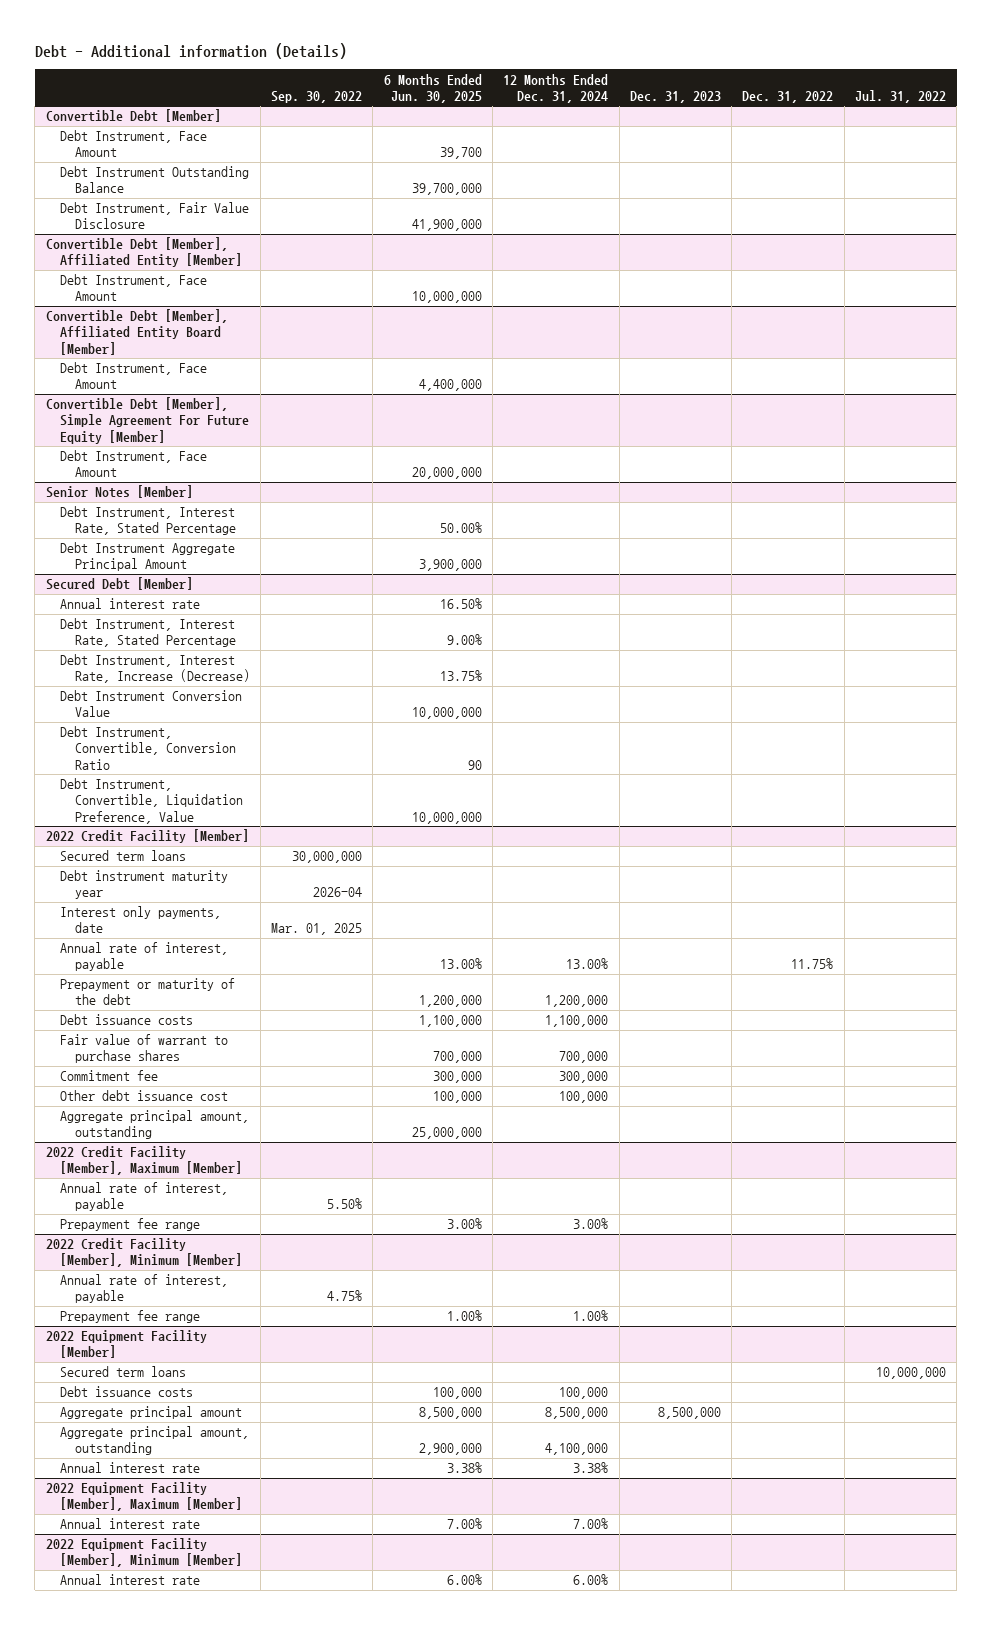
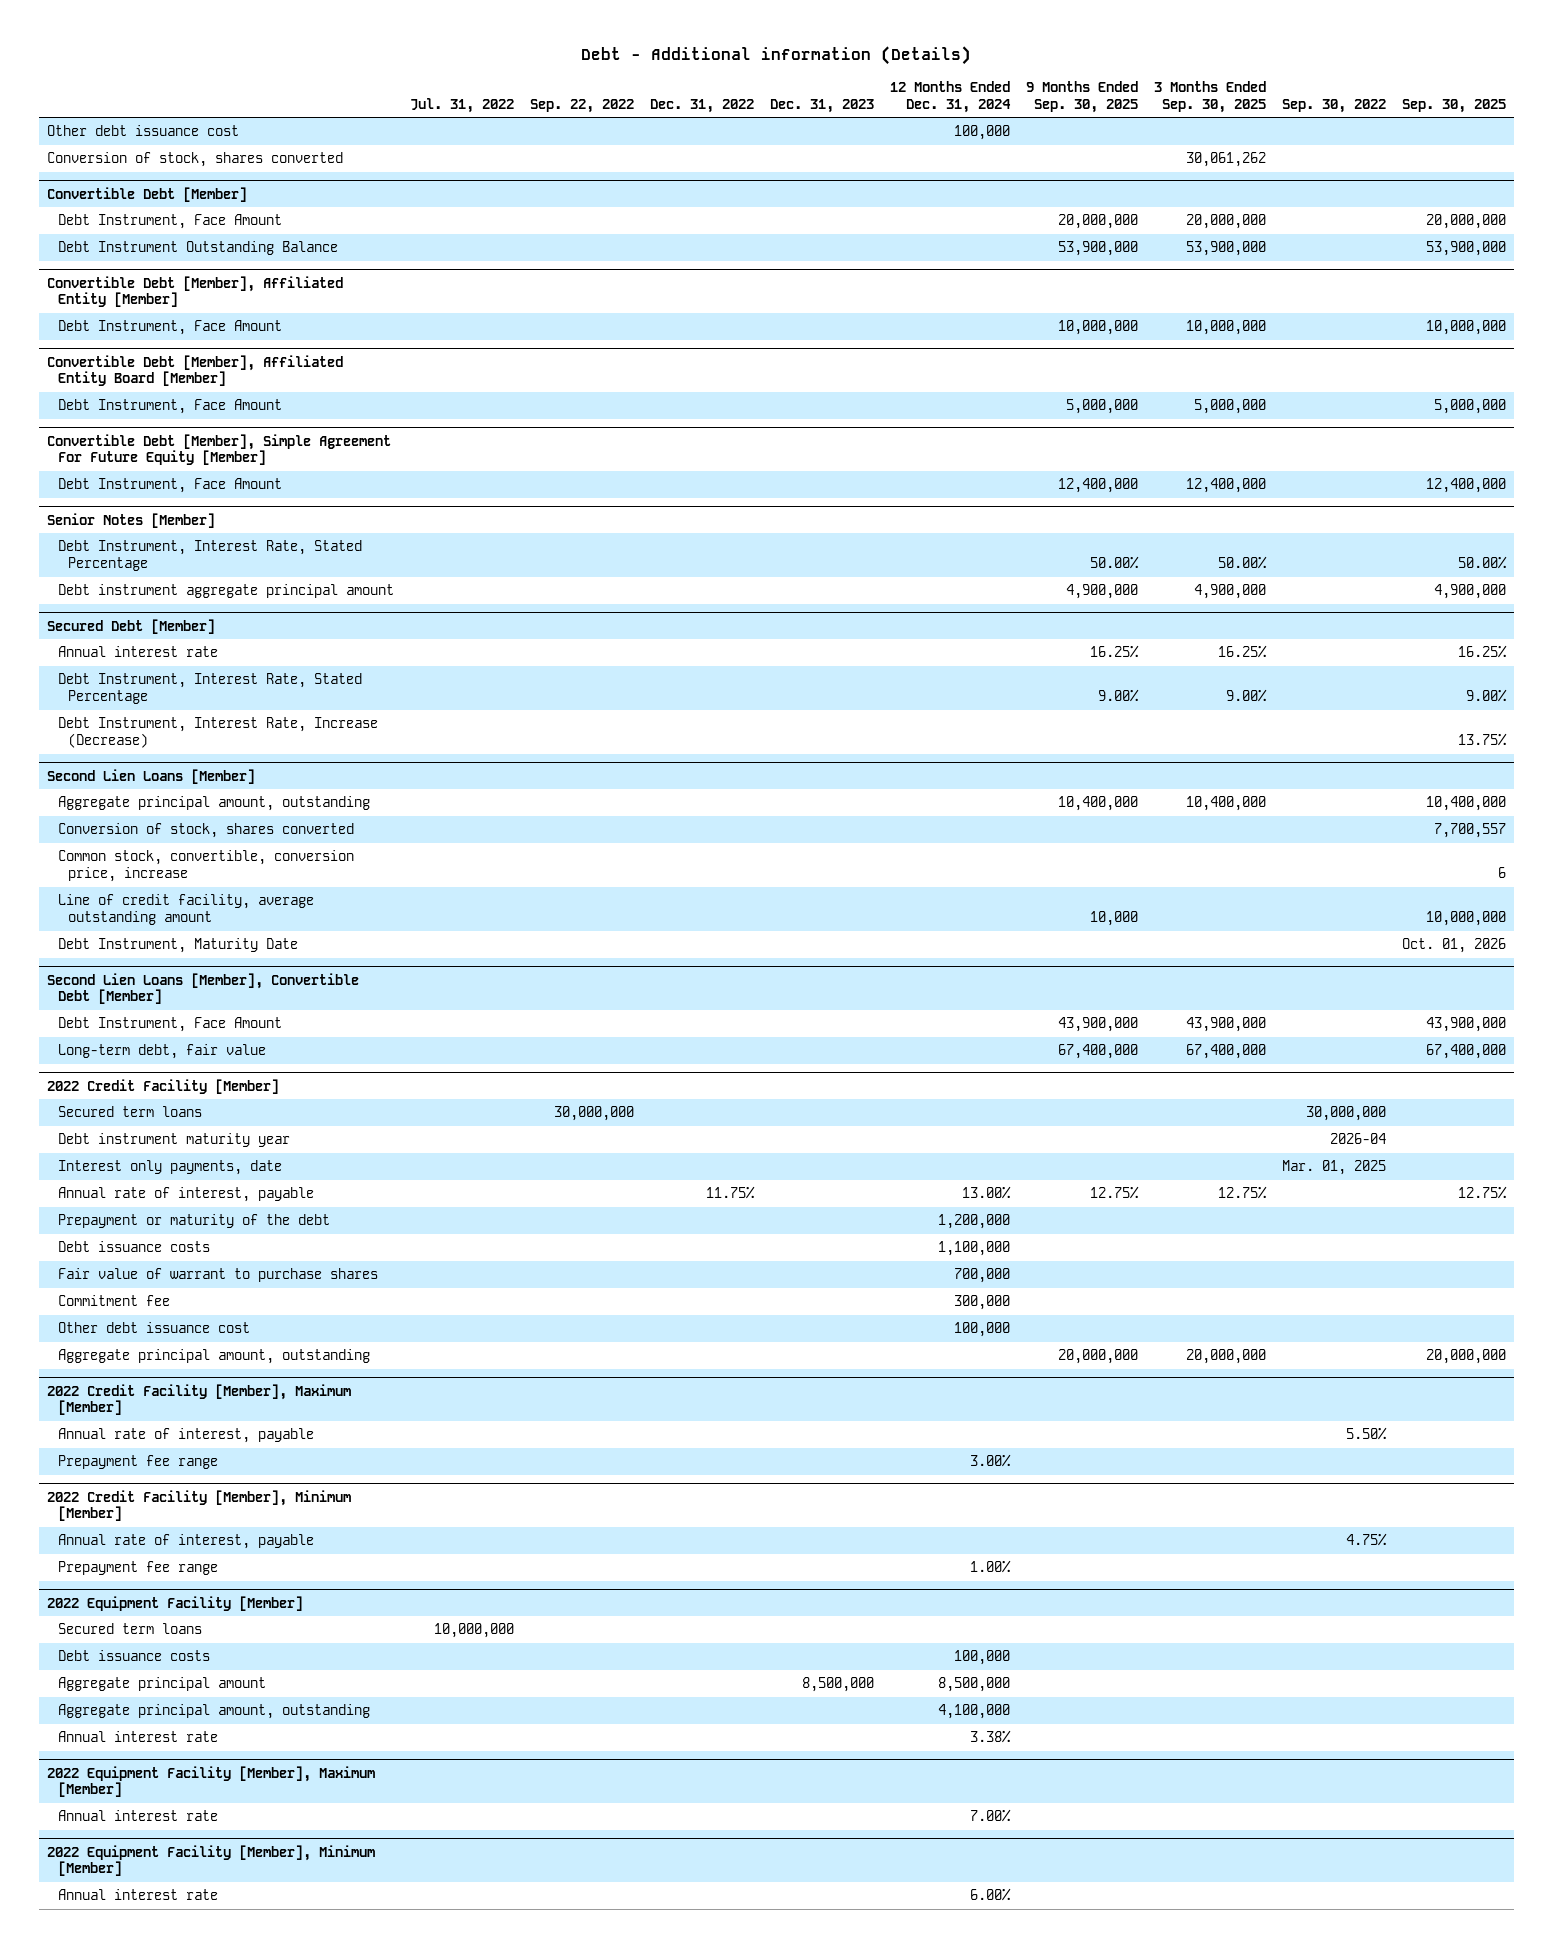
[383,73,482,103] 6 Months Ended Jun. 30, 2025 -> none
none -> [529,98,634,113] Sep. 22, 2022
none -> [1025,80,1138,113] 9 Months Ended Sep. 30, 2025
none -> [1154,80,1267,113] 3 Months Ended Sep. 30, 2025
none -> [1402,98,1507,113] Sep. 30, 2025
none -> [46,125,239,137] Other debt issuance cost
none -> [46,152,343,168] Conversion of stock, shares converted
[60,202,250,230] Debt Instrument, Fair Value Disclosure -> none
[60,542,236,572] Debt Instrument Aggregate Principal Amount -> [57,584,394,599] Debt instrument aggregate principal amount
[60,690,243,718] Debt Instrument Conversion Value -> none
[60,726,236,770] Debt Instrument, Convertible, Conversion Ratio -> none
[60,778,243,824] Debt Instrument, Convertible, Liquidation Preference, Value -> none
none -> [46,768,255,784] Second Lien Loans [Member]
none -> [57,796,370,812] Aggregate principal amount, outstanding
none -> [57,823,354,839] Conversion of stock, shares converted
none -> [57,850,354,882] Common stock, convertible, conversion price, increase
none -> [57,894,314,925] Line of credit facility, average outstanding amount
none -> [57,938,298,954] Debt Instrument, Maturity Date
none -> [46,972,359,1005] Second Lien Loans [Member], Convertible Debt [Member]
none -> [57,1017,282,1033] Debt Instrument, Face Amount
none -> [57,1044,266,1060] Long-term debt, fair value

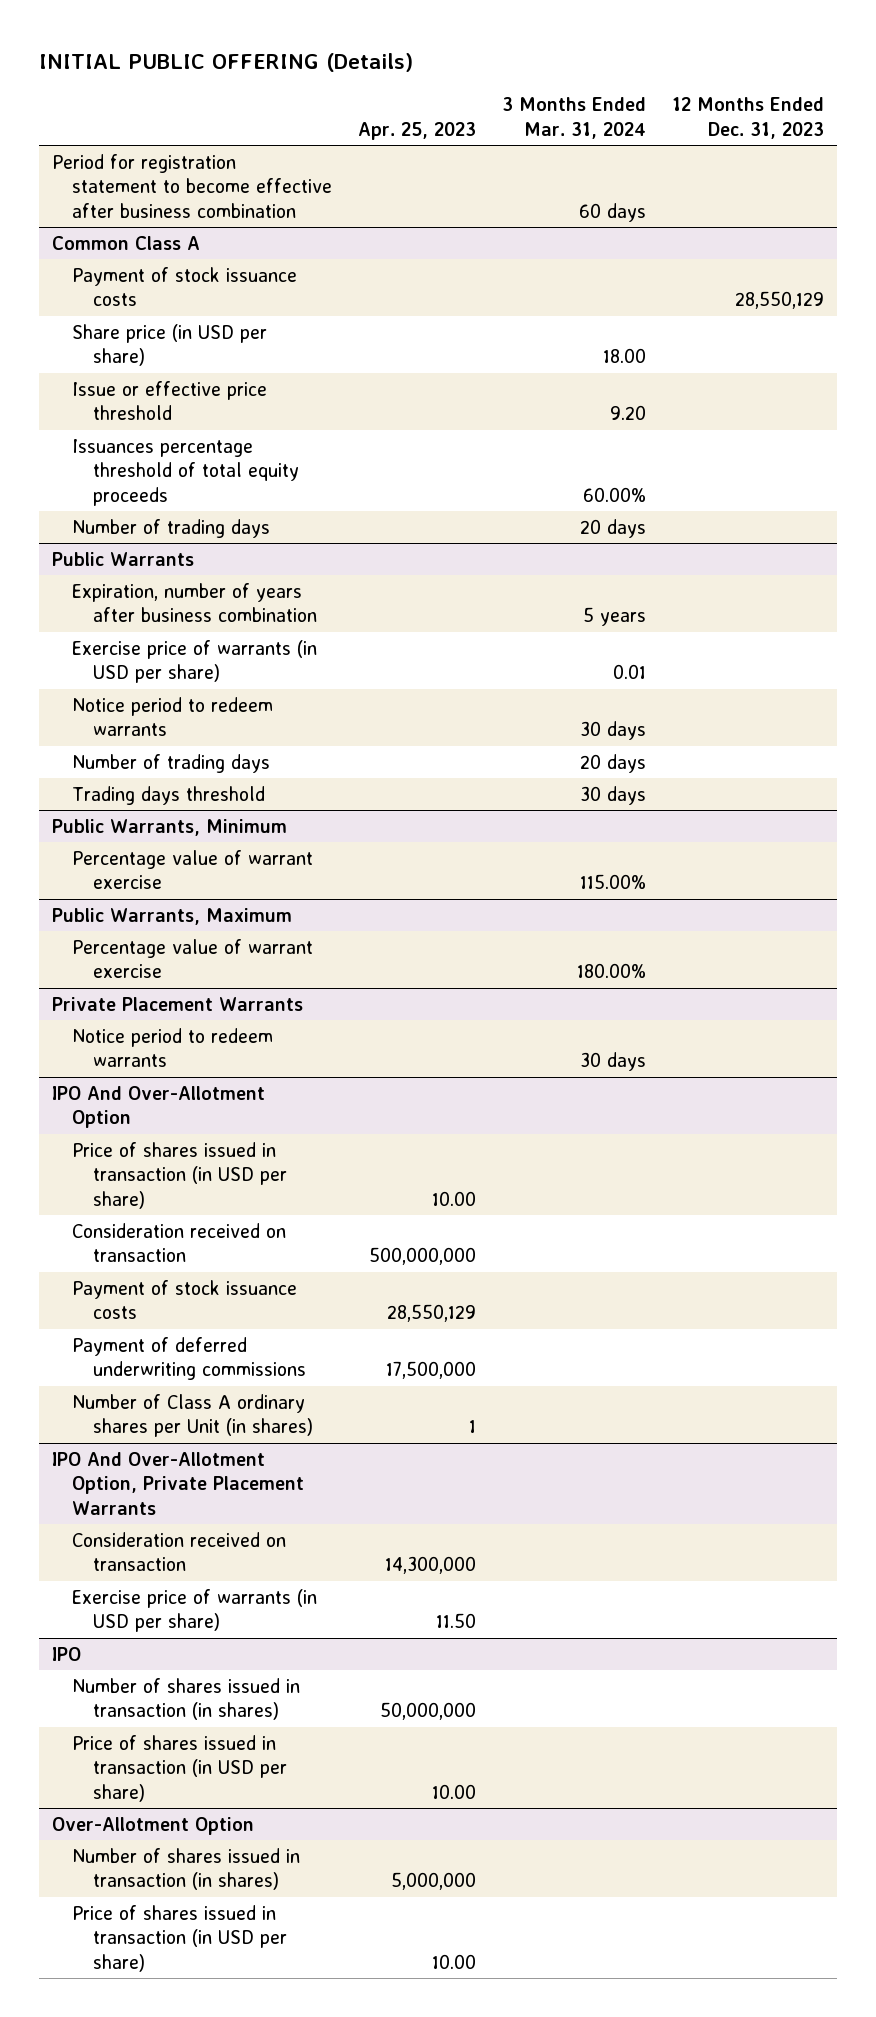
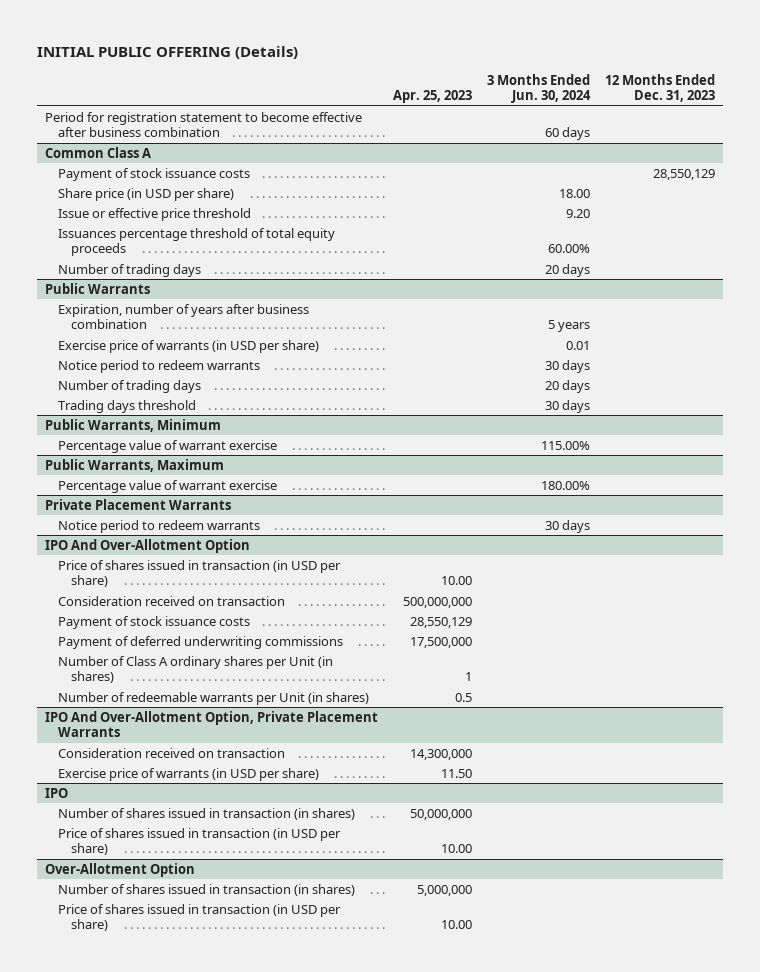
[502,97,647,139] 3 Months Ended Mar. 31, 2024 -> none
none -> [487,73,592,104] 3 Months Ended Jun. 30, 2024
none -> [57,691,369,705] Number of redeemable warrants per Unit (in shares)

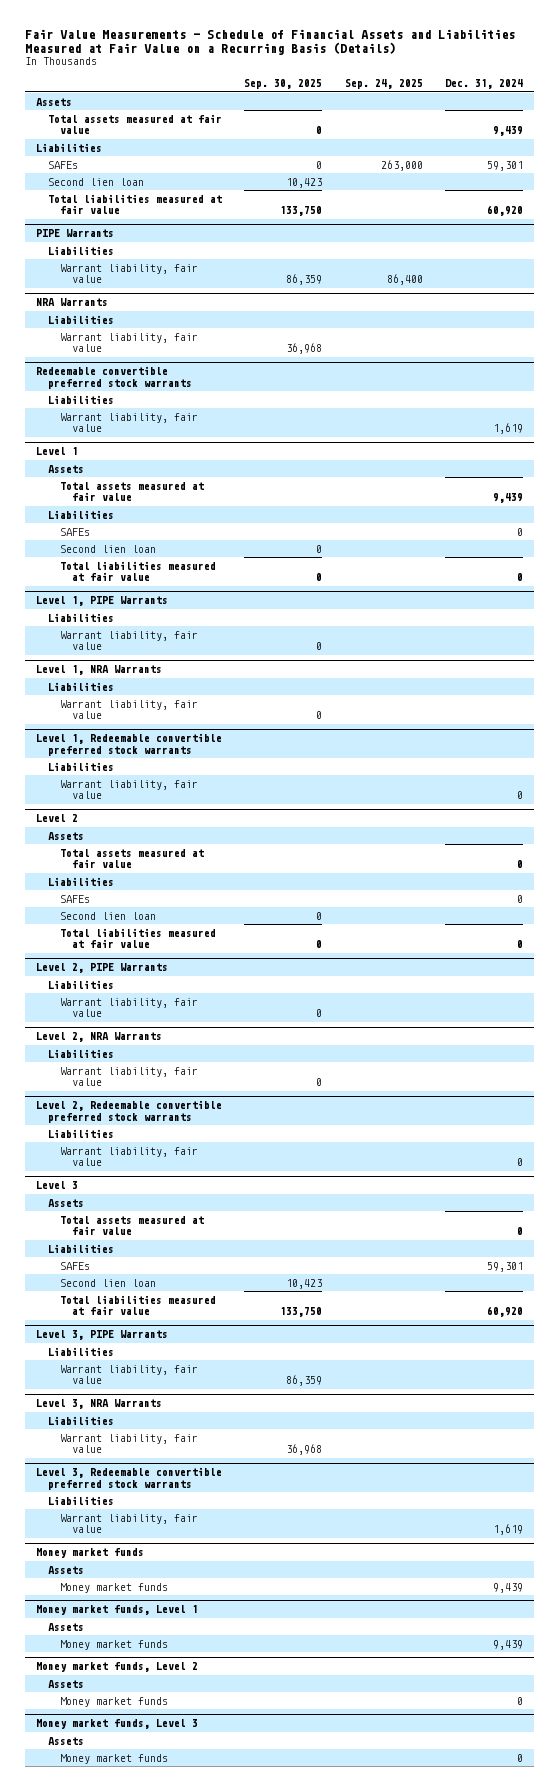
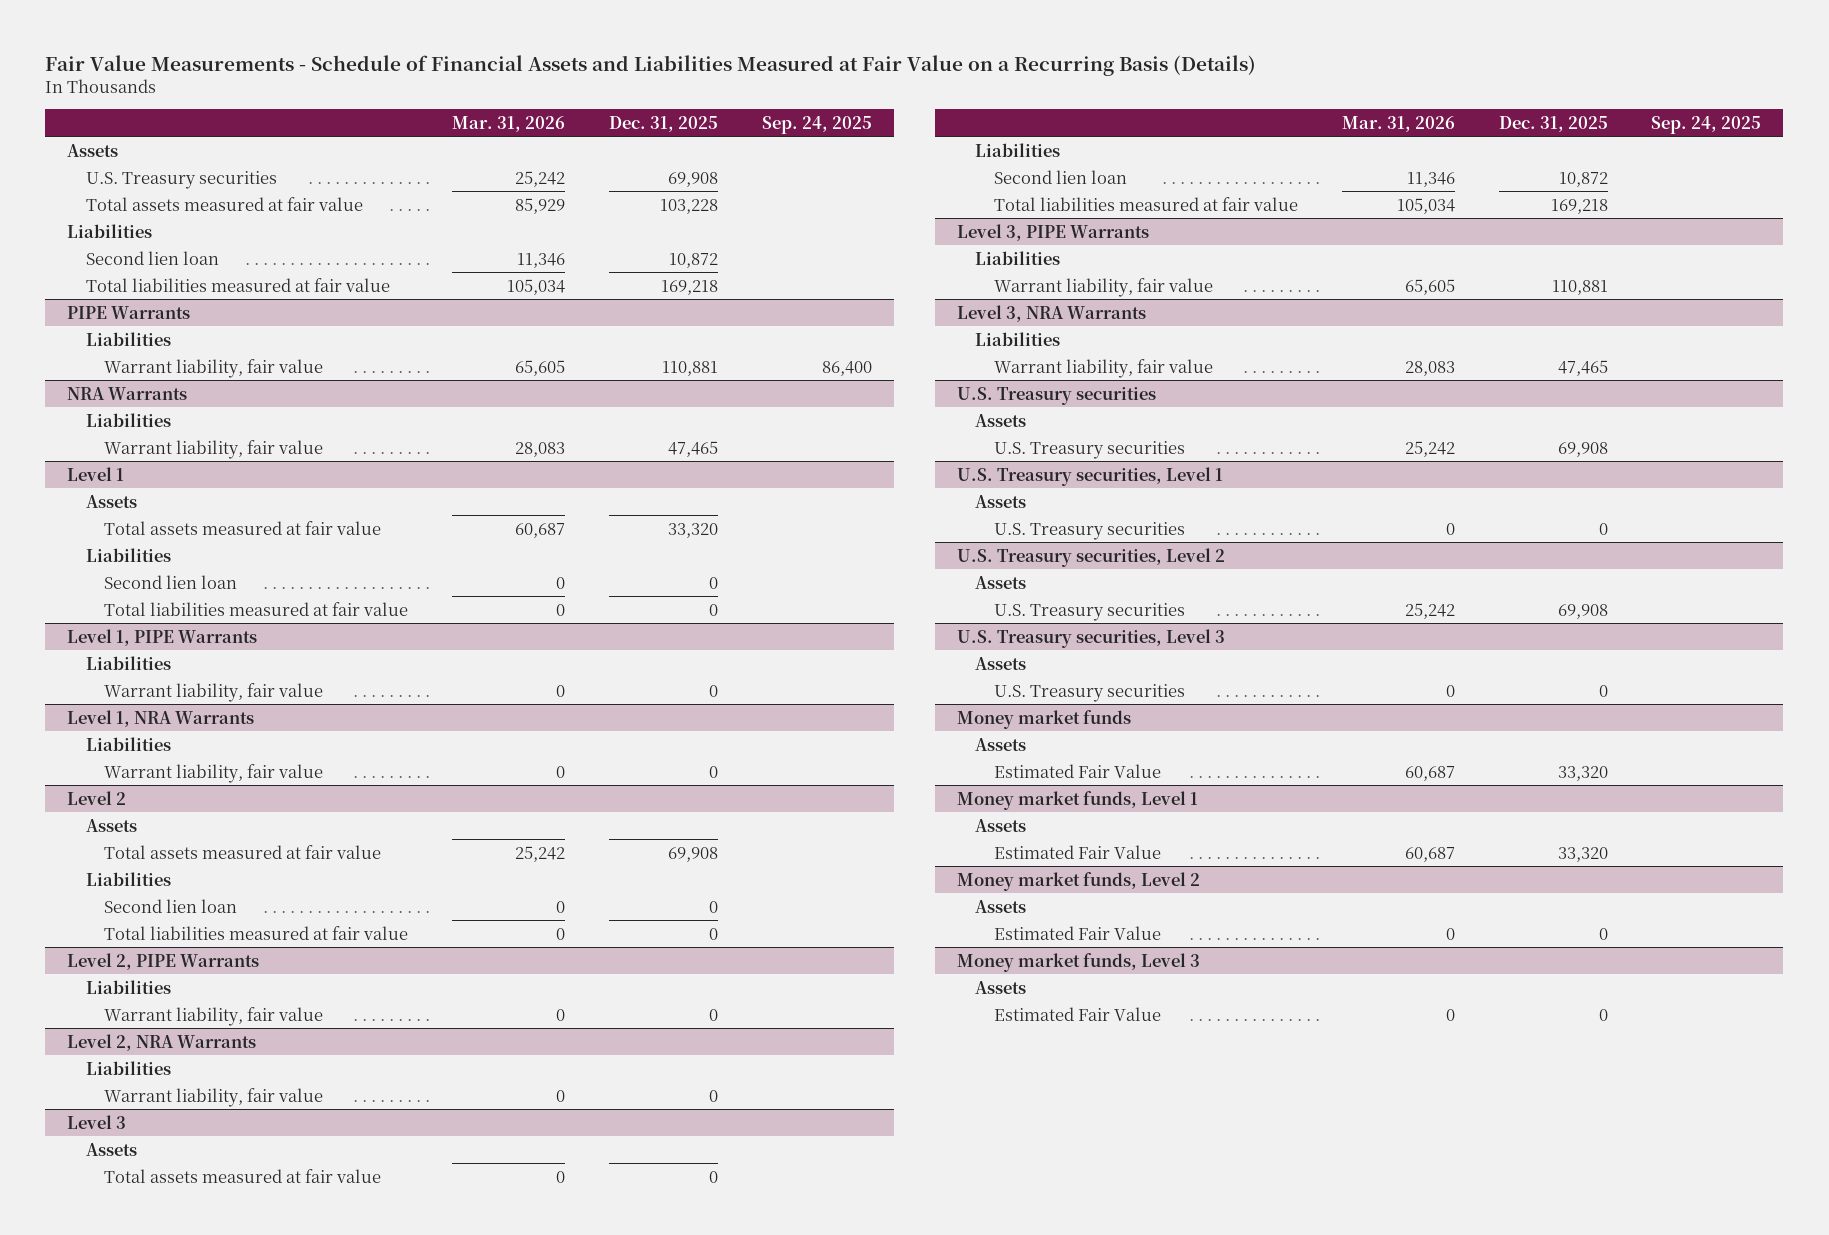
[244,79,323,90] Sep. 30, 2025 -> none
[445,79,524,90] Dec. 31, 2024 -> none
none -> [452,115,566,132] Mar. 31, 2026
none -> [609,115,719,132] Dec. 31, 2025
none -> [85,170,277,189] U.S. Treasury securities
[47,160,78,169] SAFEs -> none
[35,366,192,389] Redeemable convertible preferred stock warrants -> none
[47,394,114,404] Liabilities -> none
[59,412,198,433] Warrant liability, fair value -> none
[59,527,90,536] SAFEs -> none
[35,733,222,756] Level 1, Redeemable convertible preferred stock warrants -> none
[47,761,114,771] Liabilities -> none
[59,779,198,800] Warrant liability, fair value -> none
[59,894,90,903] SAFEs -> none
[35,1100,222,1123] Level 2, Redeemable convertible preferred stock warrants -> none
[47,1128,114,1138] Liabilities -> none
[59,1146,198,1167] Warrant liability, fair value -> none
[59,1261,90,1270] SAFEs -> none
[35,1467,222,1490] Level 3, Redeemable convertible preferred stock warrants -> none
[47,1495,114,1505] Liabilities -> none
[59,1513,198,1534] Warrant liability, fair value -> none
none -> [956,386,1156,405] U.S. Treasury securities
none -> [975,413,1027,427] Assets
none -> [993,440,1185,459] U.S. Treasury securities
none -> [956,466,1223,486] U.S. Treasury securities, Level 1
none -> [975,494,1027,508] Assets
none -> [993,521,1185,540] U.S. Treasury securities
none -> [956,547,1225,567] U.S. Treasury securities, Level 2
none -> [975,575,1027,589] Assets
none -> [993,602,1185,621] U.S. Treasury securities
none -> [956,628,1225,648] U.S. Treasury securities, Level 3
none -> [975,656,1027,670] Assets
none -> [993,683,1185,702] U.S. Treasury securities
[59,1582,168,1593] Money market funds -> [993,763,1161,778] Estimated Fair Value
[59,1639,168,1650] Money market funds -> [993,844,1161,859] Estimated Fair Value
[59,1696,168,1707] Money market funds -> [993,925,1161,940] Estimated Fair Value
[59,1753,168,1764] Money market funds -> [993,1006,1161,1021] Estimated Fair Value

